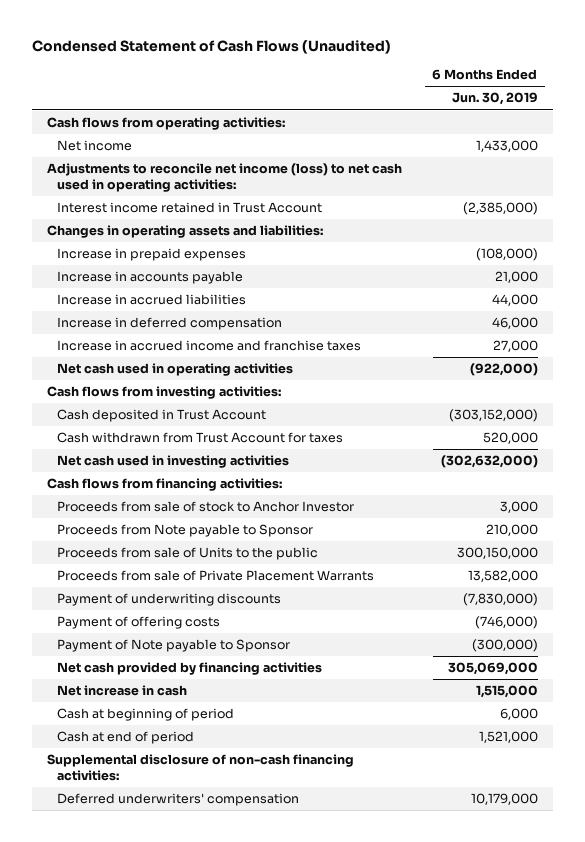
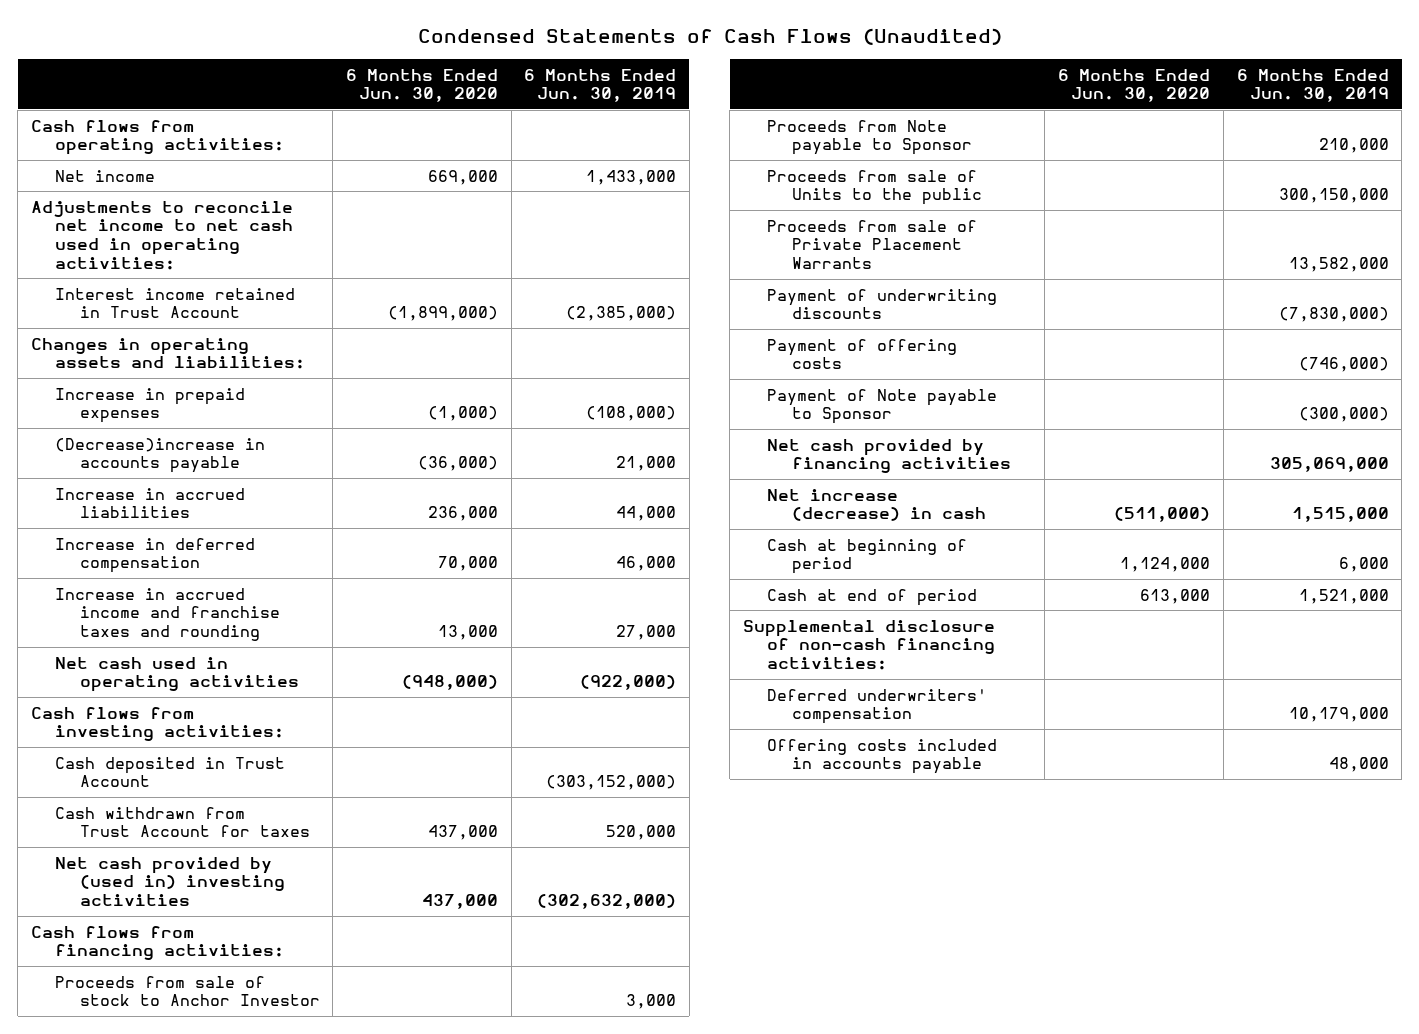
[31,39,391,54] Condensed Statement of Cash Flows (Unaudited) -> [417,27,1002,45] Condensed Statements of Cash Flows (Unaudited)
none -> [345,68,498,103] 6 Months Ended Jun. 30, 2020
[47,163,403,192] Adjustments to reconcile net income (loss) to net cash used in operating activities: -> [30,200,294,270] Adjustments to reconcile net income to net cash used in operating activities:
[57,271,244,285] Increase in accounts payable -> [55,437,266,474] (Decrease)increase in accounts payable
[57,340,362,352] Increase in accrued income and franchise taxes -> [55,587,280,642] Increase in accrued income and franchise taxes and rounding
[57,455,290,469] Net cash used in investing activities -> [55,856,285,907] Net cash provided by (used in) investing activities
[57,685,188,697] Net increase in cash -> [767,488,986,522] Net increase (decrease) in cash
none -> [767,738,998,775] Offering costs included in accounts payable

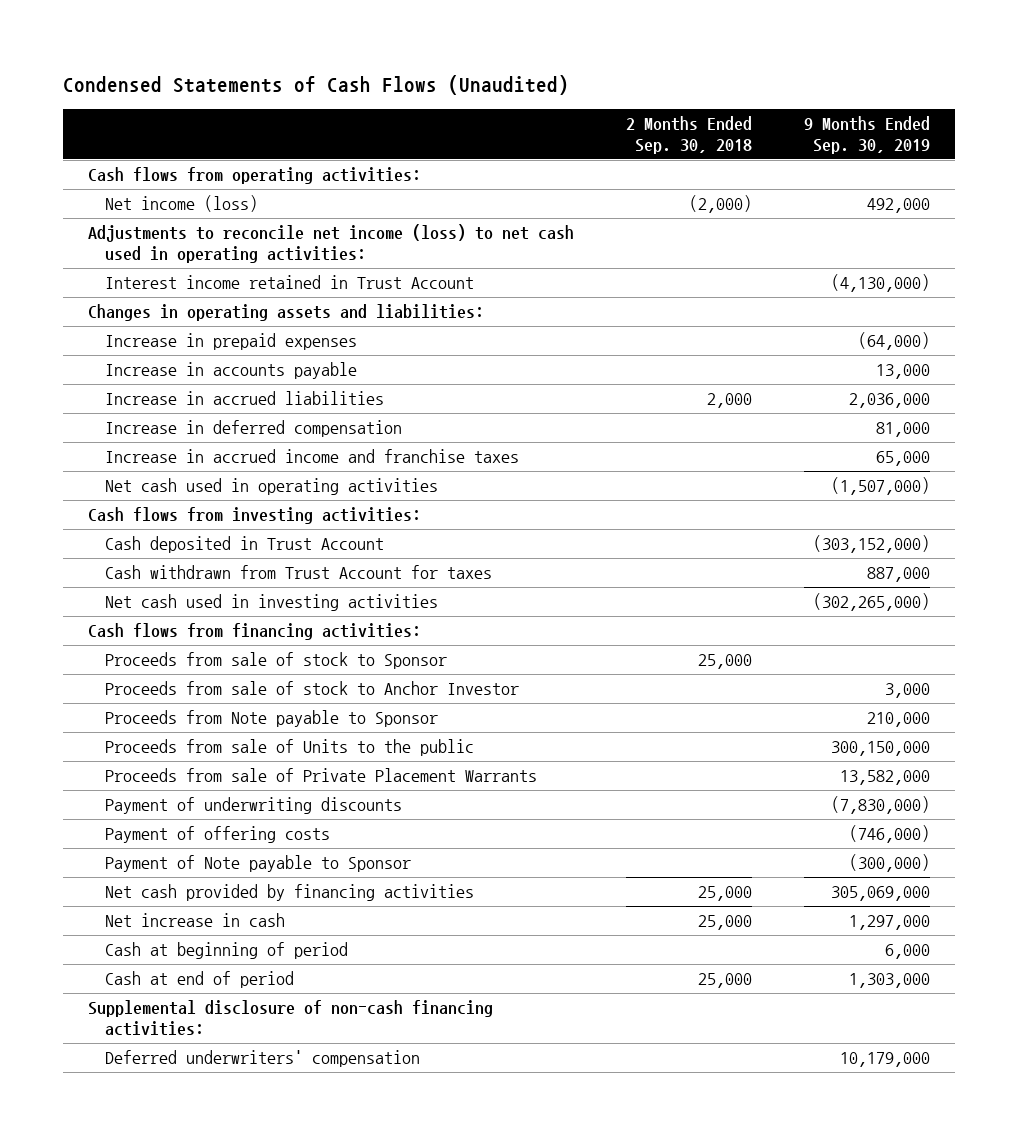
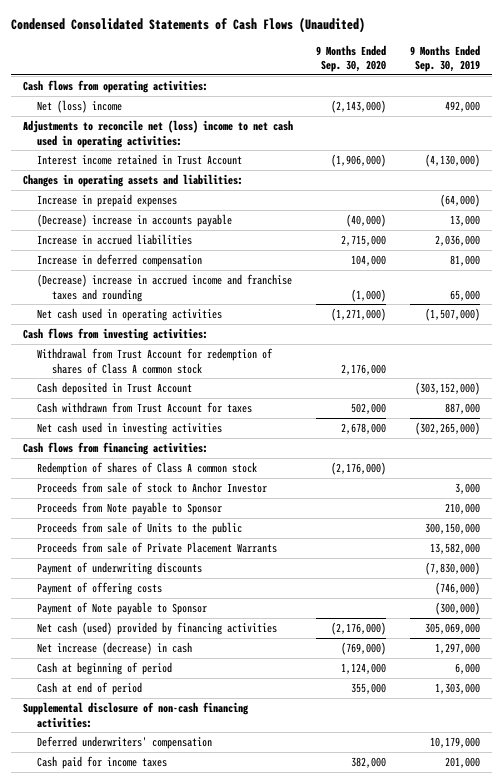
[62,74,569,95] Condensed Statements of Cash Flows (Unaudited) -> [10,16,365,33] Condensed Consolidated Statements of Cash Flows (Unaudited)
[626,115,753,155] 2 Months Ended Sep. 30, 2018 -> none
none -> [316,44,387,73] 9 Months Ended Sep. 30, 2020
[105,195,259,213] Net income (loss) -> [37,100,123,114] Net (loss) income
[88,224,575,264] Adjustments to reconcile net income (loss) to net cash used in operating activities: -> [22,120,293,148] Adjustments to reconcile net (loss) income to net cash used in operating activities:
[105,362,358,380] Increase in accounts payable -> [37,214,233,228] (Decrease) increase in accounts payable
[105,449,520,464] Increase in accrued income and franchise taxes -> [37,274,293,302] (Decrease) increase in accrued income and franchise taxes and rounding
none -> [37,348,274,374] Withdrawal from Trust Account for redemption of shares of Class A common stock
[105,652,448,670] Proceeds from sale of stock to Sponsor -> none
none -> [37,462,258,476] Redemption of shares of Class A common stock
[105,884,475,902] Net cash provided by financing activities -> [37,622,278,636] Net cash (used) provided by financing activities
[105,913,286,928] Net increase in cash -> [37,642,193,656] Net increase (decrease) in cash
none -> [37,756,168,770] Cash paid for income taxes

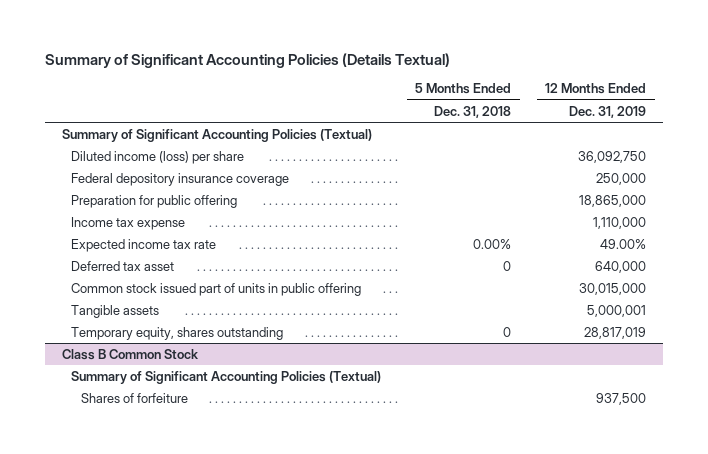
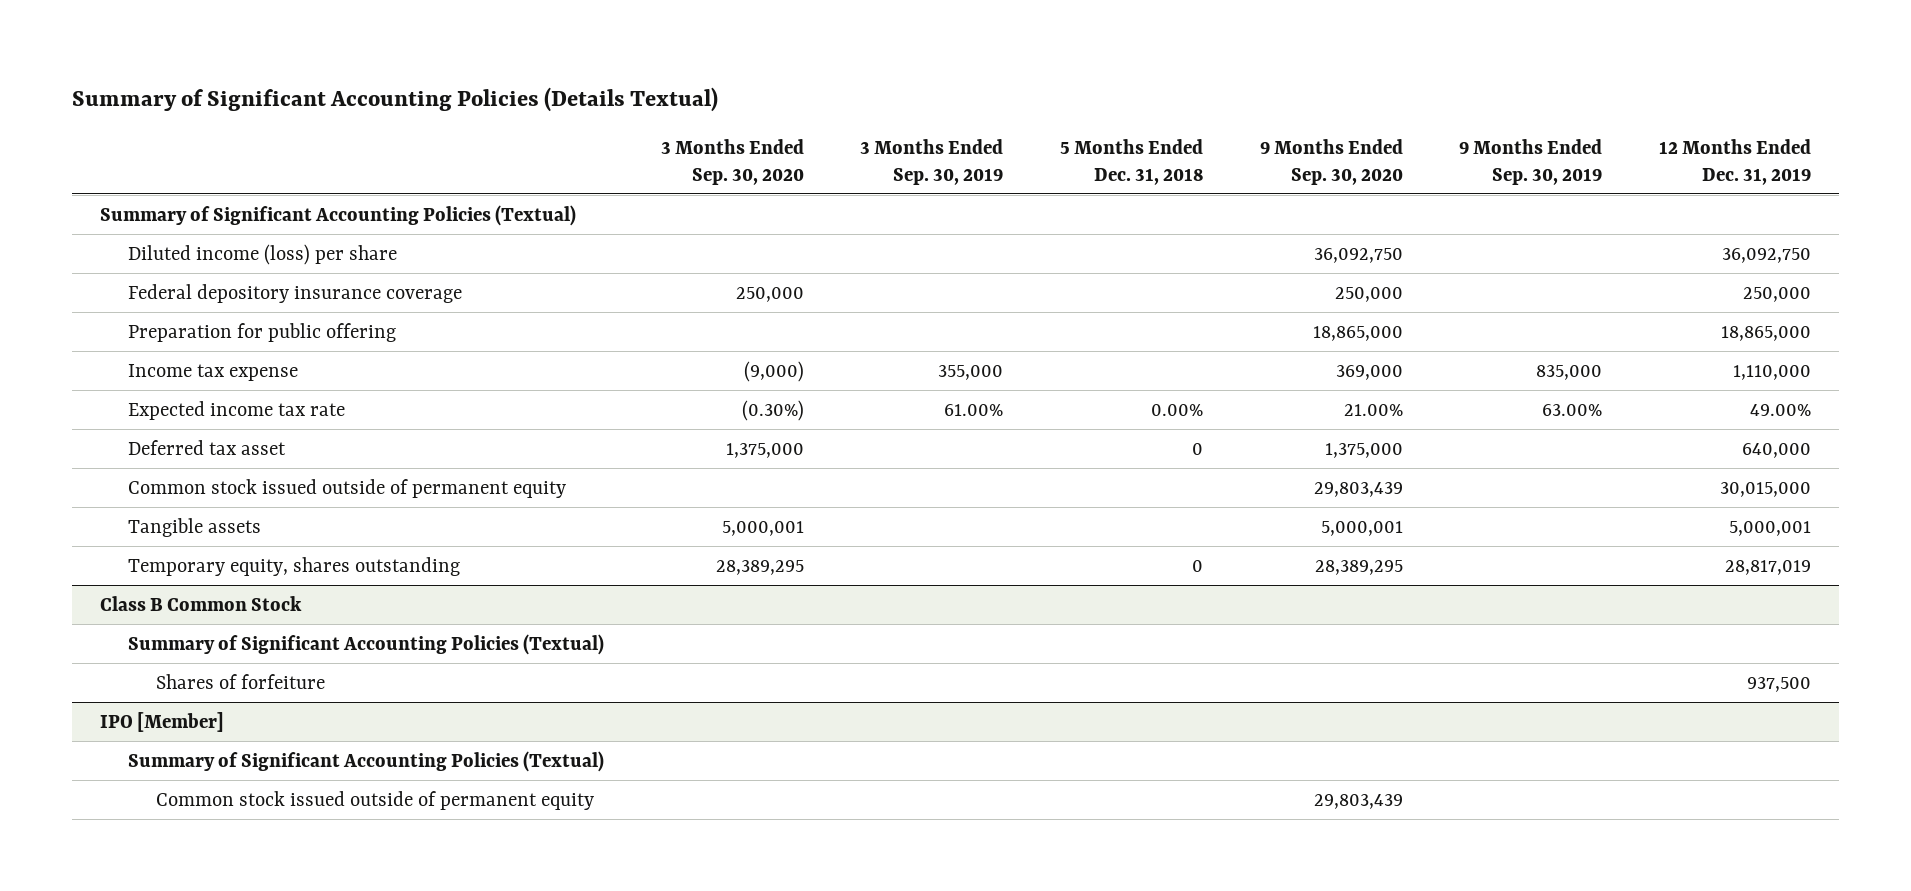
none -> [660,138,804,185] 3 Months Ended Sep. 30, 2020
none -> [860,138,1004,185] 3 Months Ended Sep. 30, 2019
none -> [1259,138,1403,185] 9 Months Ended Sep. 30, 2020
none -> [1459,138,1603,185] 9 Months Ended Sep. 30, 2019
[71,282,362,296] Common stock issued part of units in public offering -> [128,478,567,498] Common stock issued outside of permanent equity
none -> [100,711,225,732] IPO [Member]
none -> [128,750,605,772] Summary of Significant Accounting Policies (Textual)
none -> [156,790,595,810] Common stock issued outside of permanent equity

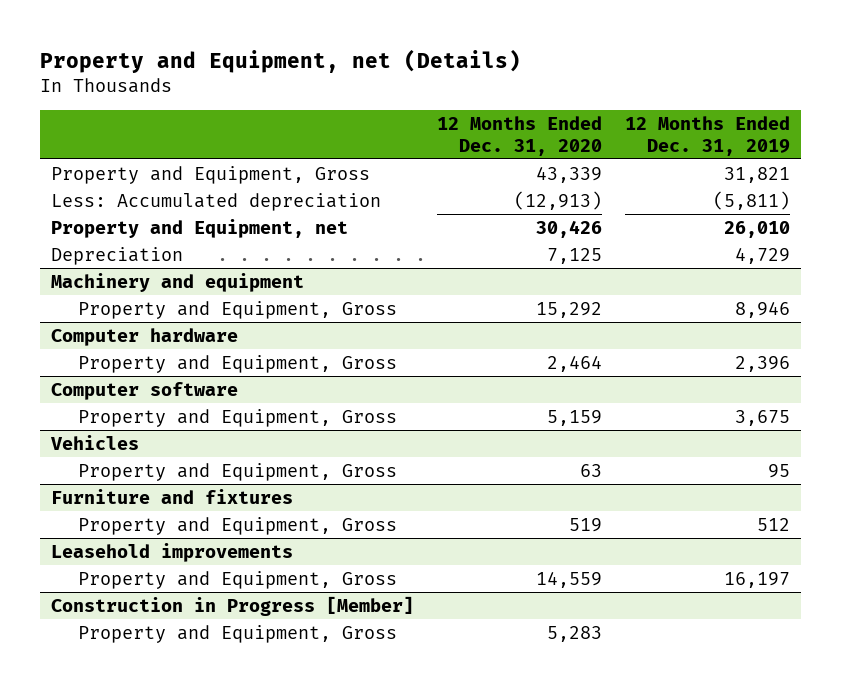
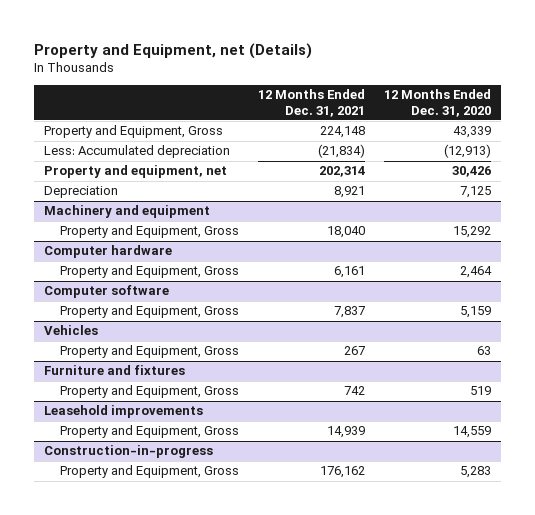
[624,115,790,156] 12 Months Ended Dec. 31, 2019 -> none
none -> [258,89,366,117] 12 Months Ended Dec. 31, 2021
[51,218,349,238] Property and Equipment, net -> [44,165,228,179] Property and equipment, net
[51,595,415,616] Construction in Progress [Member] -> [44,445,214,459] Construction-in-progress

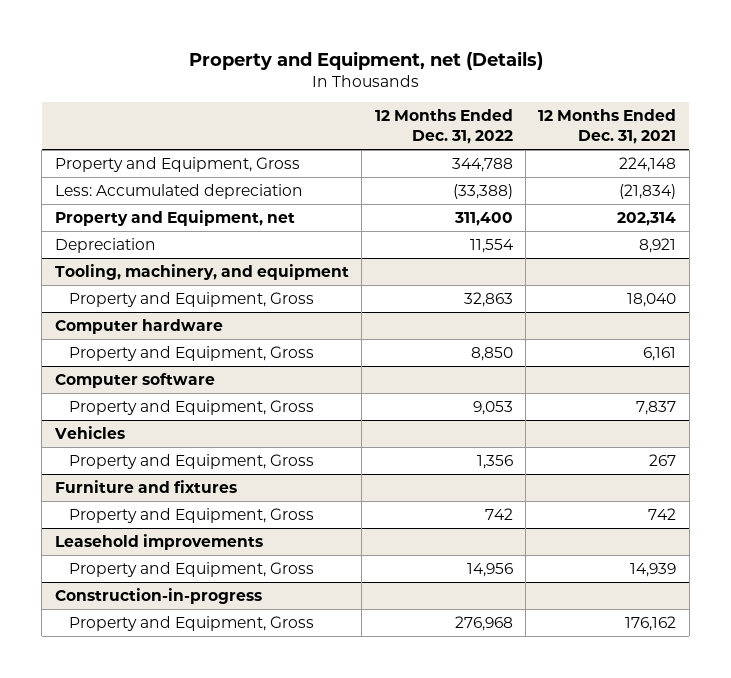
[384,89,492,117] 12 Months Ended Dec. 31, 2020 -> none
none -> [374,109,513,145] 12 Months Ended Dec. 31, 2022
[44,165,228,179] Property and equipment, net -> [54,210,295,227] Property and Equipment, net
[44,205,211,219] Machinery and equipment -> [54,264,349,281] Tooling, machinery, and equipment

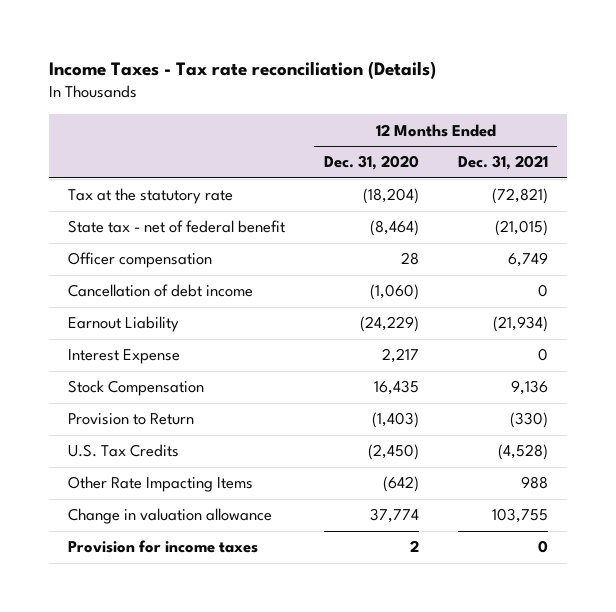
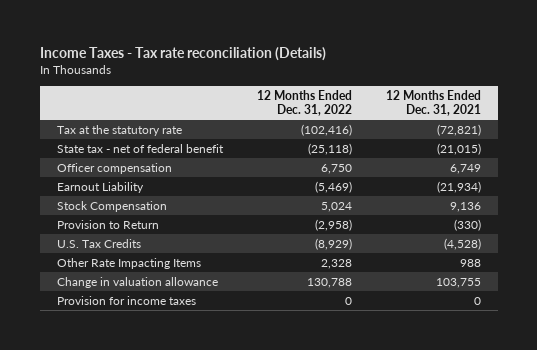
[324,155,420,171] Dec. 31, 2020 -> none
none -> [256,90,352,117] 12 Months Ended Dec. 31, 2022
[68,284,254,298] Cancellation of debt income -> none
[68,349,181,365] Interest Expense -> none

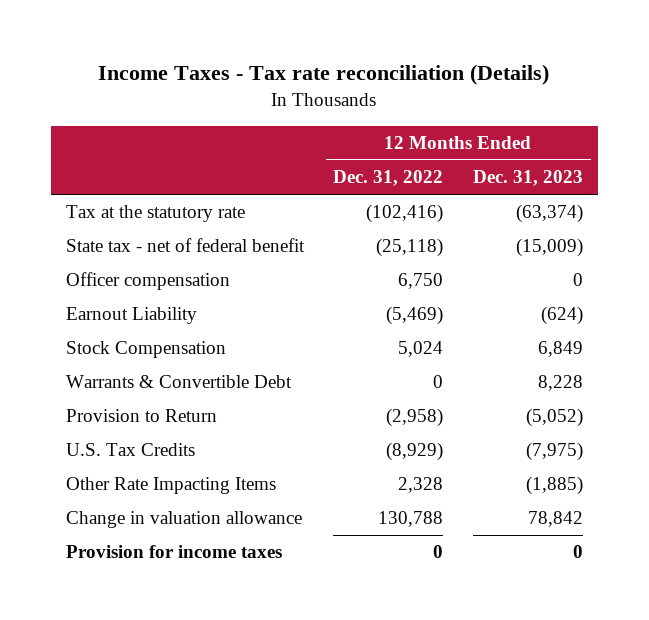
[385,90,481,117] 12 Months Ended Dec. 31, 2021 -> none
none -> [473,170,584,187] Dec. 31, 2023
none -> [65,375,292,389] Warrants & Convertible Debt

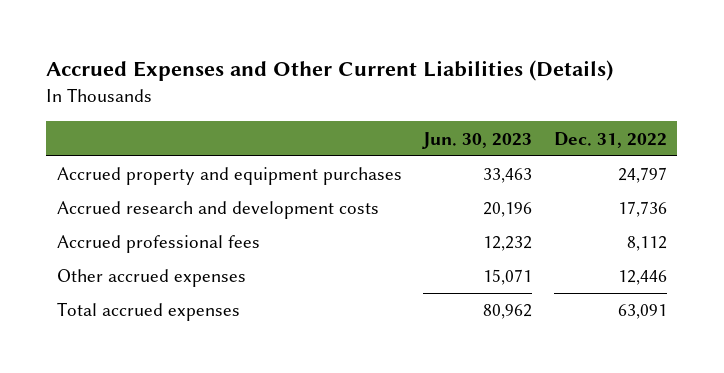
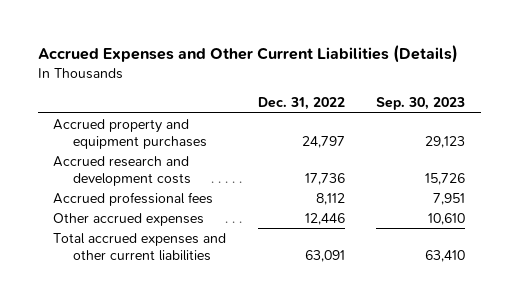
[422,131,533,149] Jun. 30, 2023 -> none
none -> [376,97,466,111] Sep. 30, 2023
[57,302,241,322] Total accrued expenses -> [53,232,227,261] Total accrued expenses and other current liabilities

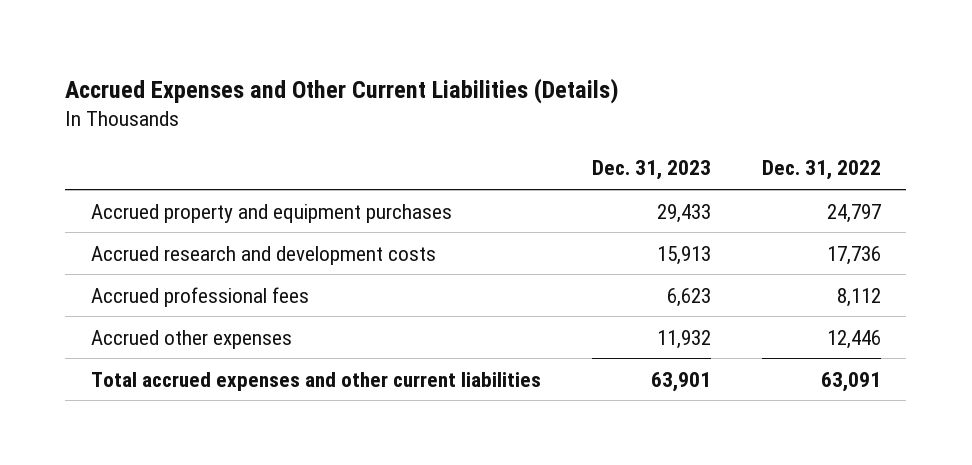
[376,97,466,111] Sep. 30, 2023 -> none
none -> [591,160,711,181] Dec. 31, 2023
[53,212,205,226] Other accrued expenses -> [90,329,292,349] Accrued other expenses

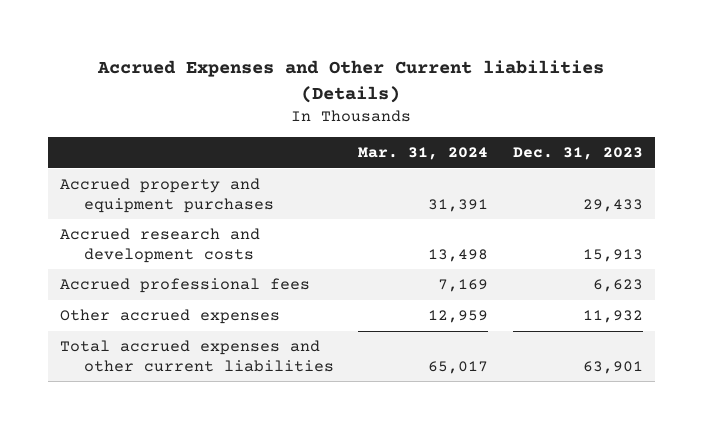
[65,77,620,104] Accrued Expenses and Other Current Liabilities (Details) -> [97,60,605,103] Accrued Expenses and Other Current liabilities (Details)
[761,160,881,181] Dec. 31, 2022 -> none
none -> [358,147,489,161] Mar. 31, 2024
[90,329,292,349] Accrued other expenses -> [60,309,281,325] Other accrued expenses

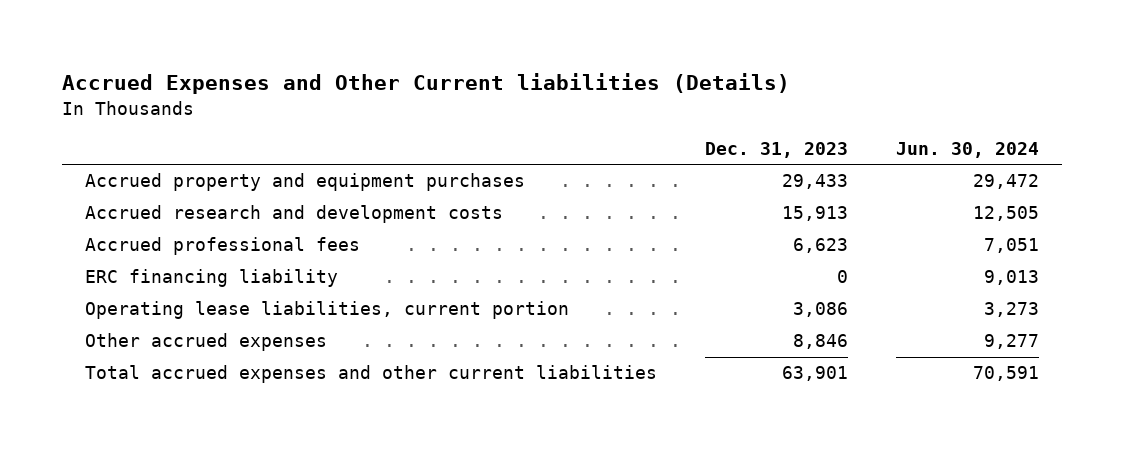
[358,147,489,161] Mar. 31, 2024 -> none
none -> [895,142,1039,159] Jun. 30, 2024
none -> [85,269,339,288] ERC financing liability
none -> [85,301,570,320] Operating lease liabilities, current portion
[582,310,643,324] 11,932 -> [792,334,848,350] 8,846

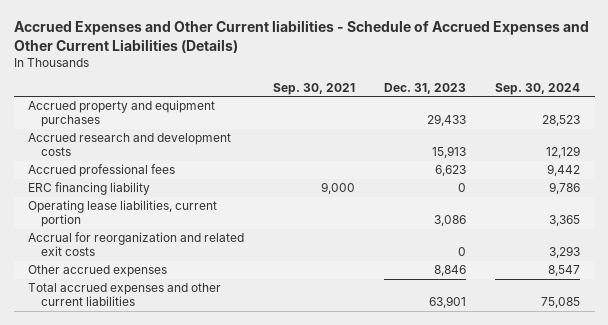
[61,72,790,94] Accrued Expenses and Other Current liabilities (Details) -> [13,20,589,53] Accrued Expenses and Other Current liabilities - Schedule of Accrued Expenses and Other Current Liabilities (Details)
[895,142,1039,159] Jun. 30, 2024 -> none
none -> [273,83,356,96] Sep. 30, 2021
none -> [495,83,581,96] Sep. 30, 2024
none -> [28,232,245,257] Accrual for reorganization and related exit costs

